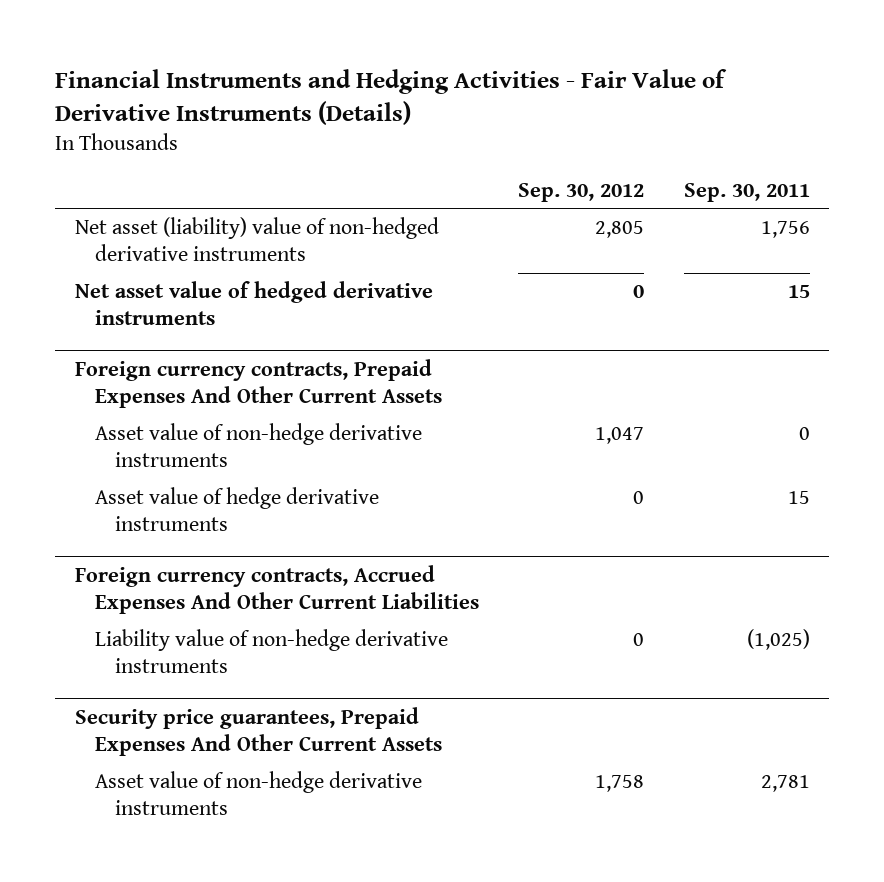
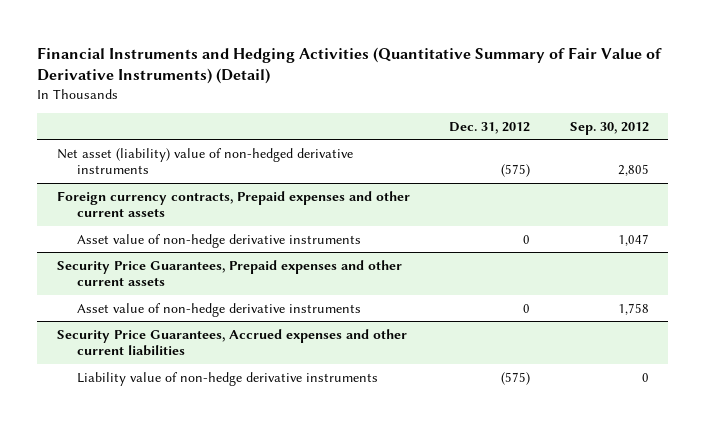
[54,69,727,126] Financial Instruments and Hedging Activities - Fair Value of Derivative Instruments (Details) -> [36,46,662,85] Financial Instruments and Hedging Activities (Quantitative Summary of Fair Value of Derivative Instruments) (Detail)
[683,182,810,202] Sep. 30, 2011 -> none
none -> [449,121,531,134] Dec. 31, 2012
[74,281,433,326] Net asset value of hedged derivative instruments -> none
[74,358,442,408] Foreign currency contracts, Prepaid Expenses And Other Current Assets -> [56,190,410,218] Foreign currency contracts, Prepaid expenses and other current assets
[94,487,379,532] Asset value of hedge derivative instruments -> none
[74,564,479,614] Foreign currency contracts, Accrued Expenses And Other Current Liabilities -> none
[94,629,448,674] Liability value of non-hedge derivative instruments -> none
[74,706,442,756] Security price guarantees, Prepaid Expenses And Other Current Assets -> [56,259,402,287] Security Price Guarantees, Prepaid expenses and other current assets
none -> [56,328,407,357] Security Price Guarantees, Accrued expenses and other current liabilities
none -> [76,371,378,386] Liability value of non-hedge derivative instruments

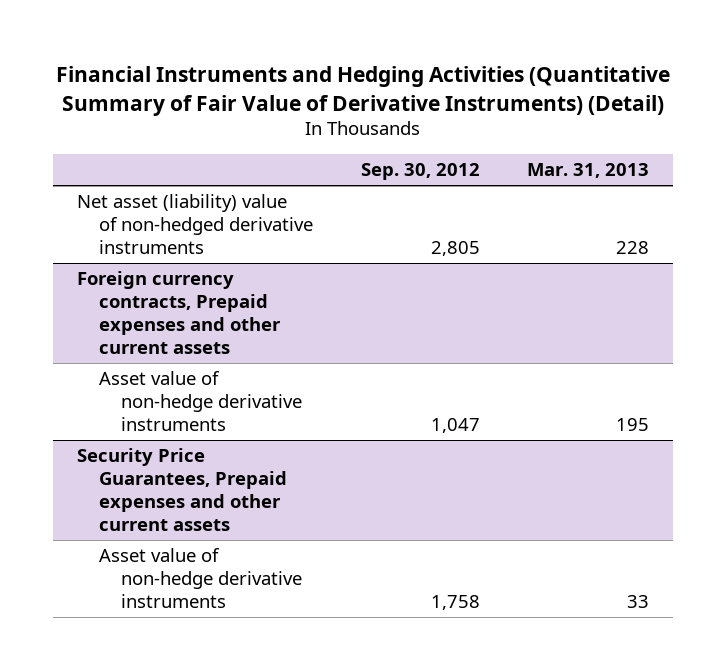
[449,121,531,134] Dec. 31, 2012 -> none
none -> [527,163,650,179] Mar. 31, 2013
[56,328,407,357] Security Price Guarantees, Accrued expenses and other current liabilities -> none
[76,371,378,386] Liability value of non-hedge derivative instruments -> none

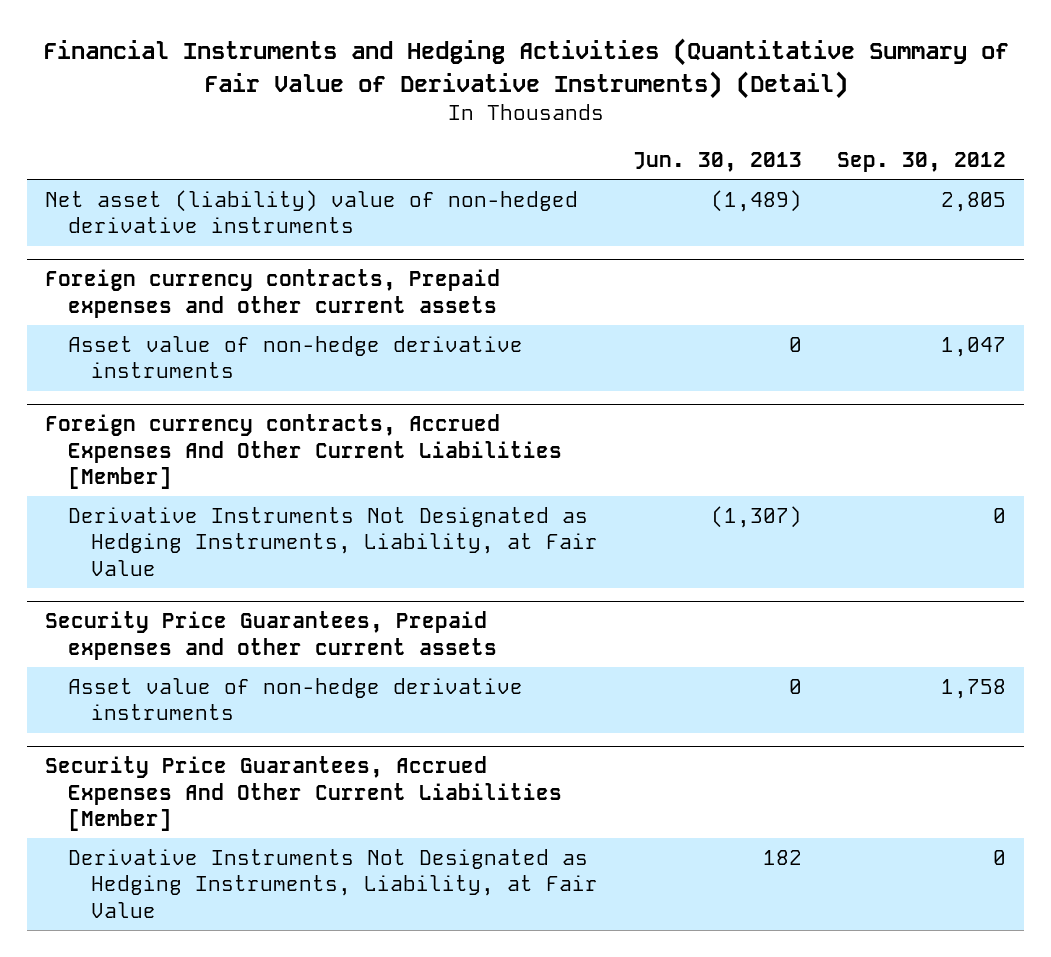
[527,163,650,179] Mar. 31, 2013 -> none
none -> [633,152,803,173] Jun. 30, 2013
none -> [44,414,562,490] Foreign currency contracts, Accrued Expenses And Other Current Liabilities [Member]
none -> [67,506,598,576] Derivative Instruments Not Designated as Hedging Instruments, Liability, at Fair Value
none -> [44,756,562,832] Security Price Guarantees, Accrued Expenses And Other Current Liabilities [Member]
none -> [67,848,598,918] Derivative Instruments Not Designated as Hedging Instruments, Liability, at Fair Value

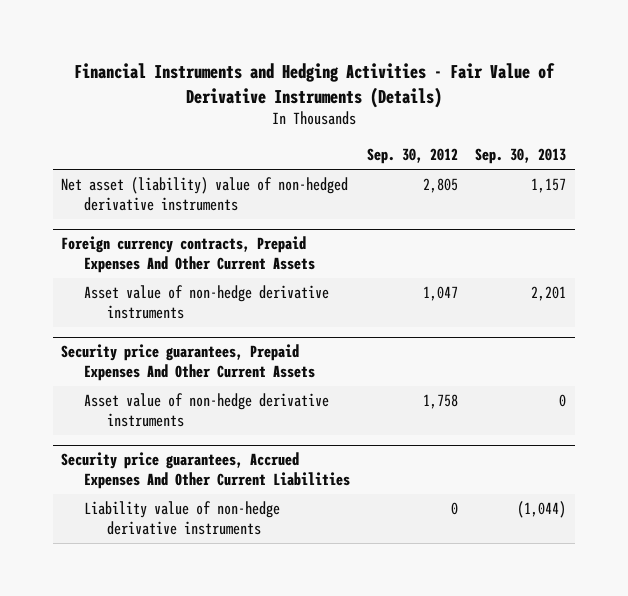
[42,38,1009,99] Financial Instruments and Hedging Activities (Quantitative Summary of Fair Value of Derivative Instruments) (Detail) -> [73,62,555,108] Financial Instruments and Hedging Activities - Fair Value of Derivative Instruments (Details)
[633,152,803,173] Jun. 30, 2013 -> none
none -> [475,148,567,165] Sep. 30, 2013
[44,269,500,318] Foreign currency contracts, Prepaid expenses and other current assets -> [61,236,316,274] Foreign currency contracts, Prepaid Expenses And Other Current Assets
[44,414,562,490] Foreign currency contracts, Accrued Expenses And Other Current Liabilities [Member] -> none
[67,506,598,576] Derivative Instruments Not Designated as Hedging Instruments, Liability, at Fair Value -> none
[44,611,497,660] Security Price Guarantees, Prepaid expenses and other current assets -> [61,344,316,382] Security price guarantees, Prepaid Expenses And Other Current Assets
[44,756,562,832] Security Price Guarantees, Accrued Expenses And Other Current Liabilities [Member] -> [61,452,351,490] Security price guarantees, Accrued Expenses And Other Current Liabilities
[67,848,598,918] Derivative Instruments Not Designated as Hedging Instruments, Liability, at Fair Value -> [84,501,281,536] Liability value of non-hedge derivative instruments

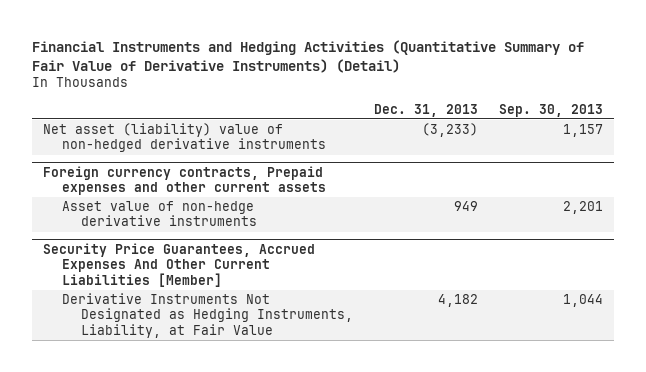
[73,62,555,108] Financial Instruments and Hedging Activities - Fair Value of Derivative Instruments (Details) -> [32,39,585,73] Financial Instruments and Hedging Activities (Quantitative Summary of Fair Value of Derivative Instruments) (Detail)
[367,148,459,165] Sep. 30, 2012 -> none
none -> [373,103,478,117] Dec. 31, 2013
[61,236,316,274] Foreign currency contracts, Prepaid Expenses And Other Current Assets -> [42,165,326,196] Foreign currency contracts, Prepaid expenses and other current assets
[61,344,316,382] Security price guarantees, Prepaid Expenses And Other Current Assets -> none
[84,393,330,428] Asset value of non-hedge derivative instruments -> none
[61,452,351,490] Security price guarantees, Accrued Expenses And Other Current Liabilities -> [42,242,315,287] Security Price Guarantees, Accrued Expenses And Other Current Liabilities [Member]
[84,501,281,536] Liability value of non-hedge derivative instruments -> [61,293,353,338] Derivative Instruments Not Designated as Hedging Instruments, Liability, at Fair Value
[517,501,567,519] (1,044) -> [563,294,604,308] 1,044

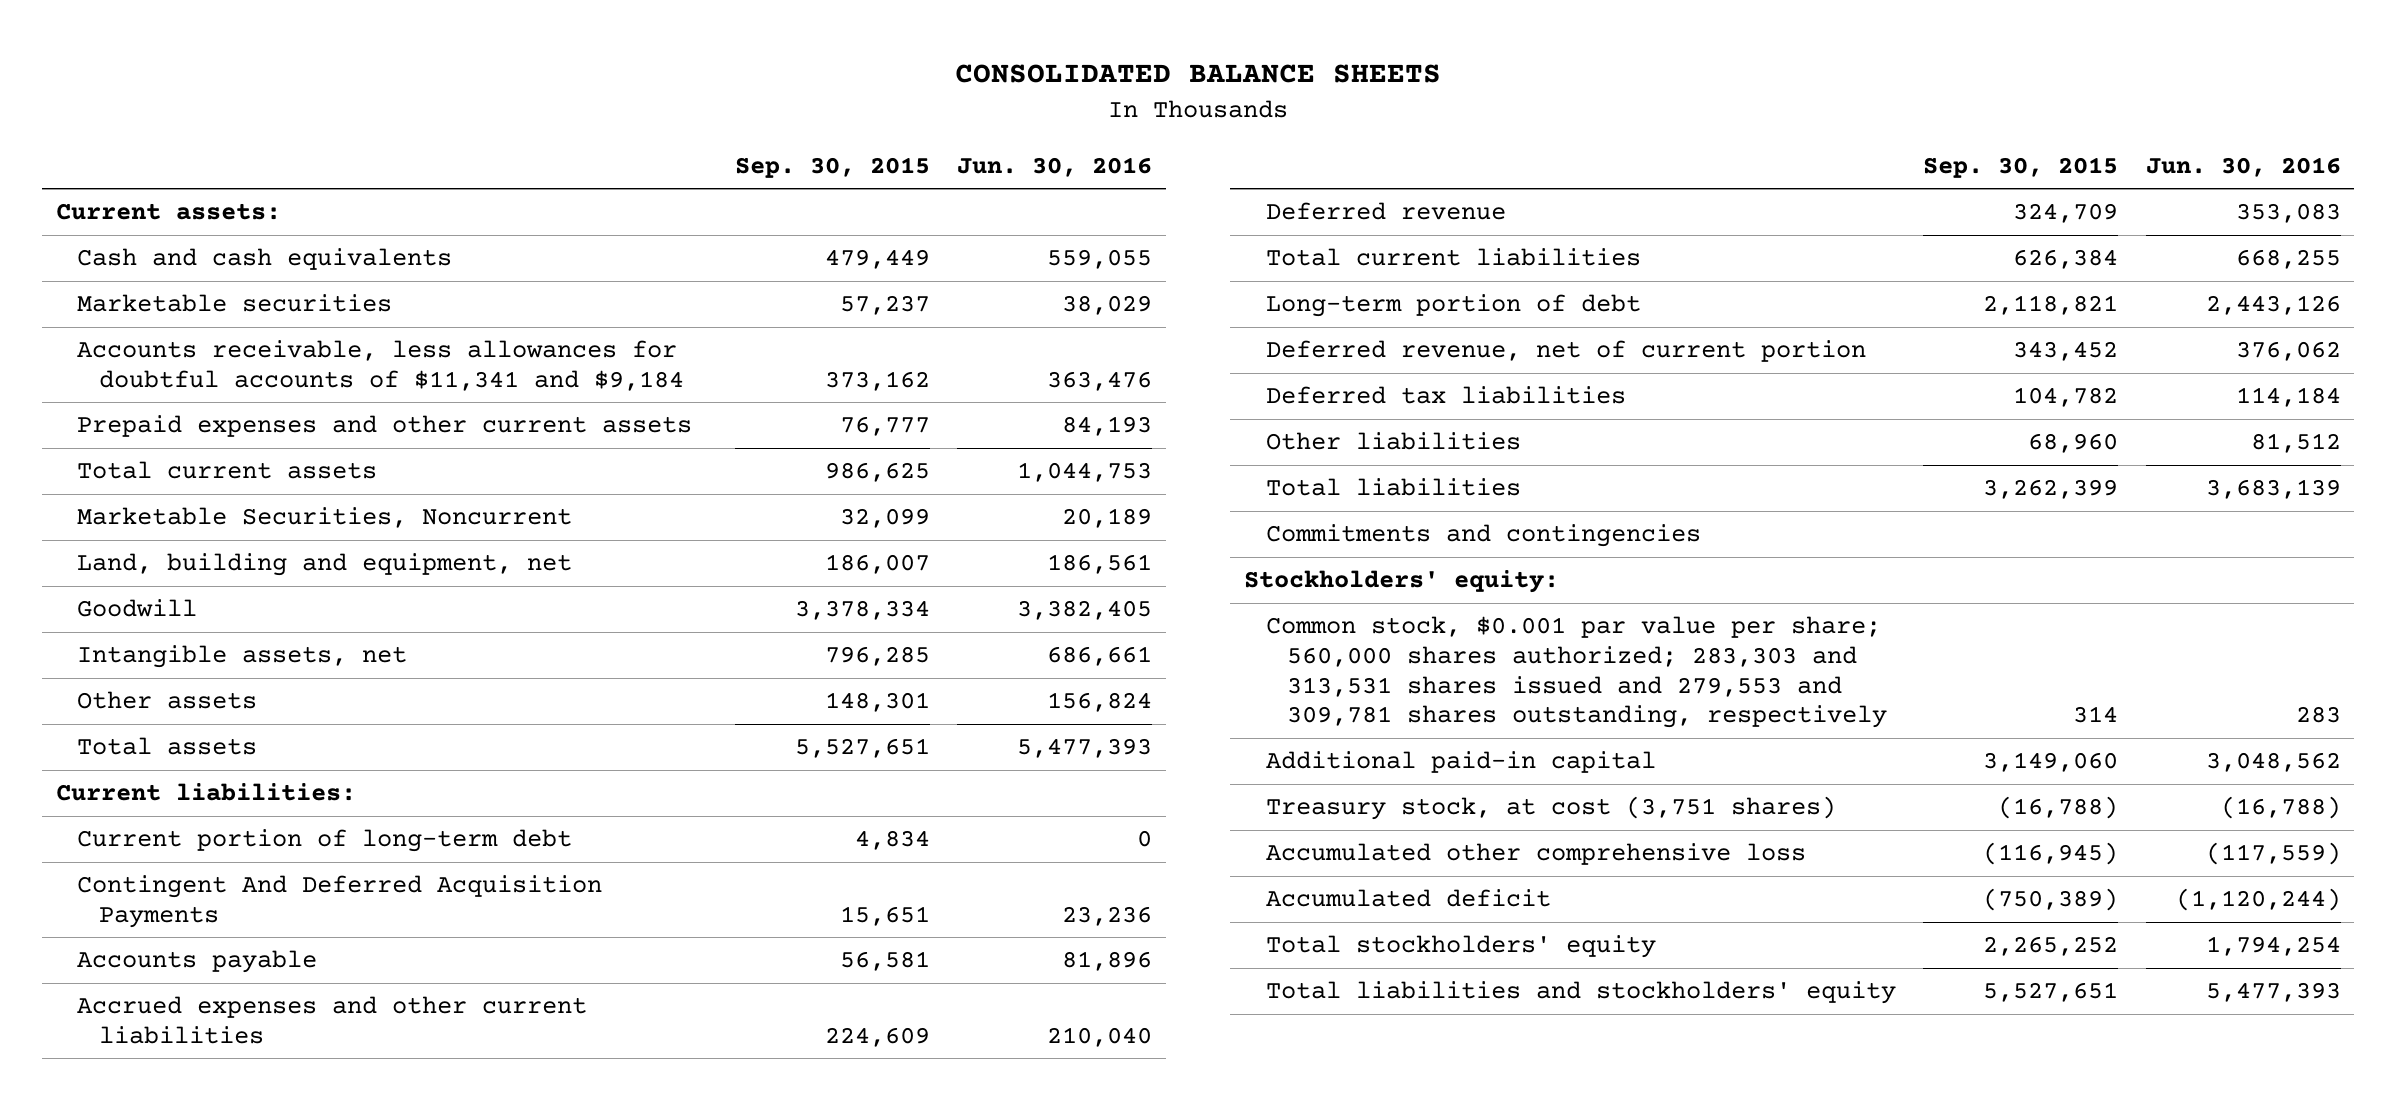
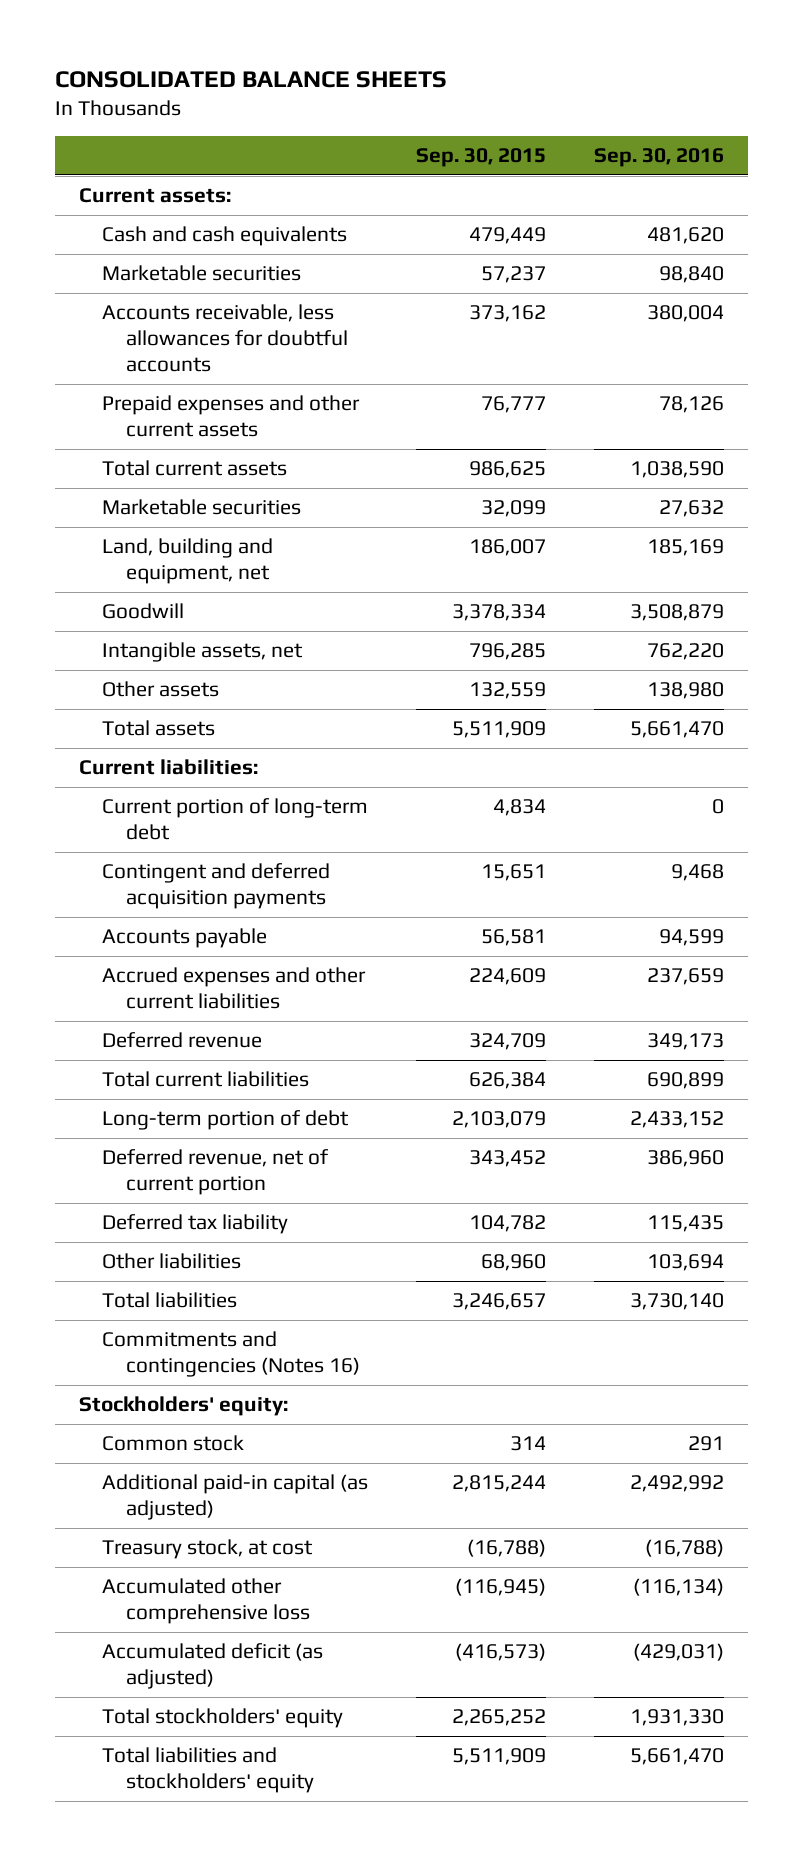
[957,156,1153,177] Jun. 30, 2016 -> none
none -> [593,148,724,168] Sep. 30, 2016
[77,340,685,391] Accounts receivable, less allowances for doubtful accounts of $11,341 and $9,184 -> [102,304,348,373] Accounts receivable, less allowances for doubtful accounts
[77,507,573,529] Marketable Securities, Noncurrent -> [102,499,302,516] Marketable securities
[824,692,930,713] 148,301 -> [469,682,547,700] 132,559
[794,738,930,759] 5,527,651 -> [452,721,547,739] 5,511,909
[77,875,603,928] Contingent And Deferred Acquisition Payments -> [102,863,331,910] Contingent and deferred acquisition payments
[1983,295,2119,316] 2,118,821 -> [452,1111,547,1129] 2,103,079
[1265,386,1626,405] Deferred tax liabilities -> [102,1214,289,1235] Deferred tax liability
[1983,479,2119,500] 3,262,399 -> [452,1293,547,1311] 3,246,657
[1265,524,1701,548] Commitments and contingencies -> [102,1331,360,1378] Commitments and contingencies (Notes 16)
[1265,616,1888,729] Common stock, $0.001 par value per share; 560,000 shares authorized; 283,303 and 313,531 shares issued and 279,553 and 309,781 shares outstanding, respectively -> [102,1435,245,1452] Common stock
[1265,751,1656,774] Additional paid-in capital -> [102,1474,369,1521] Additional paid-in capital (as adjusted)
[1983,752,2119,773] 3,149,060 -> [452,1475,547,1493] 2,815,244
[1265,796,1836,821] Treasury stock, at cost (3,751 shares) -> [102,1539,314,1560] Treasury stock, at cost
[1265,889,1551,908] Accumulated deficit -> [102,1643,324,1690] Accumulated deficit (as adjusted)
[1983,888,2119,912] (750,389) -> [455,1643,547,1662] (416,573)
[1983,982,2119,1003] 5,527,651 -> [452,1748,547,1766] 5,511,909

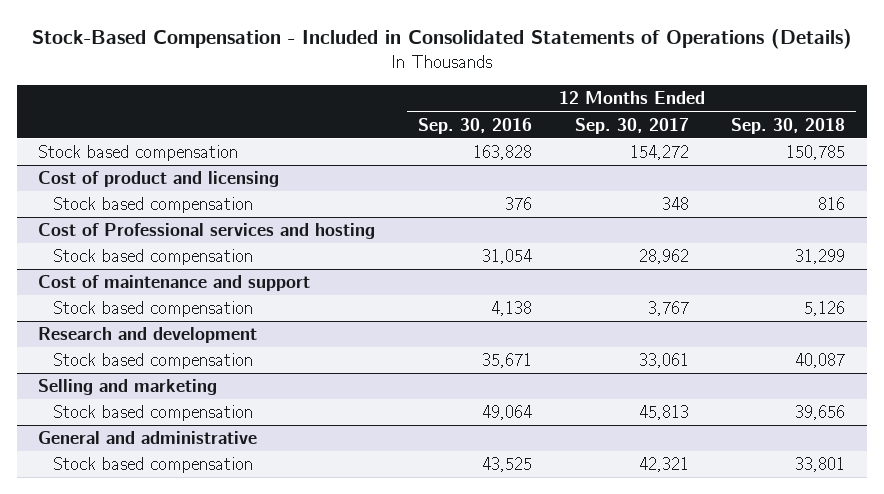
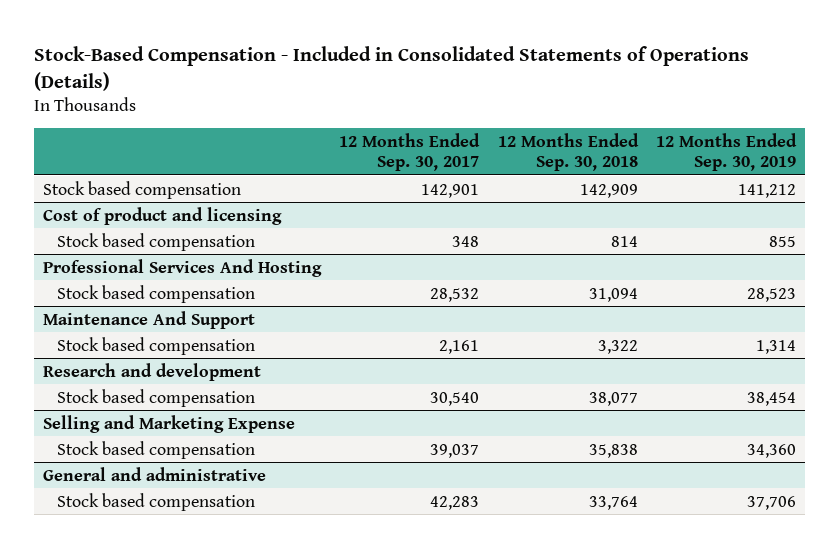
[418,117,533,134] Sep. 30, 2016 -> none
none -> [655,132,797,172] 12 Months Ended Sep. 30, 2019
[629,145,689,161] 154,272 -> [421,183,480,198] 142,901
[786,145,846,161] 150,785 -> [579,183,638,198] 142,909
[818,197,846,211] 816 -> [610,235,638,247] 814
[38,223,376,240] Cost of Professional services and hosting -> [42,258,322,277] Professional Services And Hosting
[638,249,689,265] 28,962 -> [430,287,480,302] 28,532
[795,249,846,265] 31,299 -> [588,287,638,302] 31,094
[38,275,311,292] Cost of maintenance and support -> [42,310,255,329] Maintenance And Support
[647,301,689,317] 3,767 -> [439,339,480,354] 2,161
[804,301,846,317] 5,126 -> [597,339,638,354] 3,322
[638,353,689,369] 33,061 -> [430,391,480,406] 30,540
[795,353,846,369] 40,087 -> [588,391,638,406] 38,077
[38,379,218,396] Selling and marketing -> [42,414,295,433] Selling and Marketing Expense
[638,405,689,421] 45,813 -> [430,443,480,458] 39,037
[795,405,846,421] 39,656 -> [588,443,638,458] 35,838
[638,457,689,473] 42,321 -> [430,495,480,510] 42,283
[795,457,846,473] 33,801 -> [588,495,638,510] 33,764

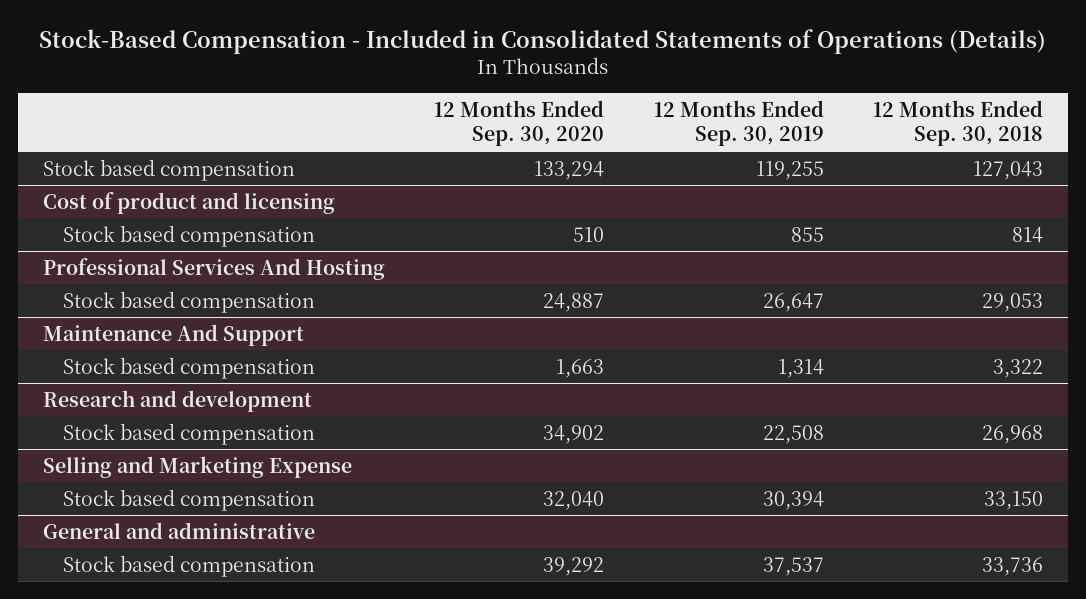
[339,132,481,172] 12 Months Ended Sep. 30, 2017 -> none
none -> [434,99,605,147] 12 Months Ended Sep. 30, 2020
[579,183,638,198] 142,909 -> [973,160,1044,180] 127,043
[737,183,796,198] 141,212 -> [755,160,824,180] 119,255
[588,287,638,302] 31,094 -> [982,292,1044,312] 29,053
[746,287,796,302] 28,523 -> [762,292,824,312] 26,647
[588,391,638,406] 38,077 -> [982,424,1044,444] 26,968
[746,391,796,406] 38,454 -> [762,424,824,444] 22,508
[588,443,638,458] 35,838 -> [984,490,1044,510] 33,150
[746,443,796,458] 34,360 -> [762,490,824,510] 30,394
[588,495,638,510] 33,764 -> [982,556,1044,576] 33,736
[746,495,796,510] 37,706 -> [762,556,824,576] 37,537

